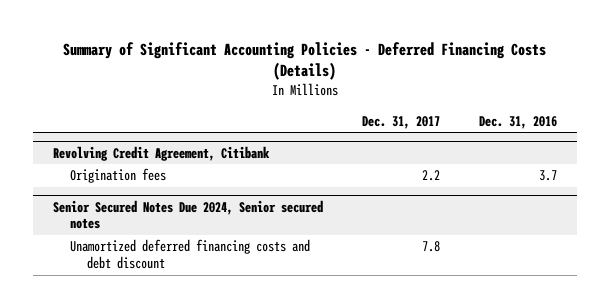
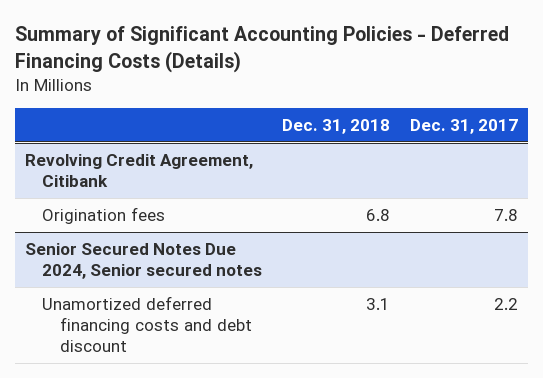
[479,115,558,129] Dec. 31, 2016 -> none
none -> [282,118,391,134] Dec. 31, 2018
[421,170,440,182] 2.2 -> [494,208,519,221] 7.8
[421,241,440,253] 7.8 -> [494,297,519,310] 2.2

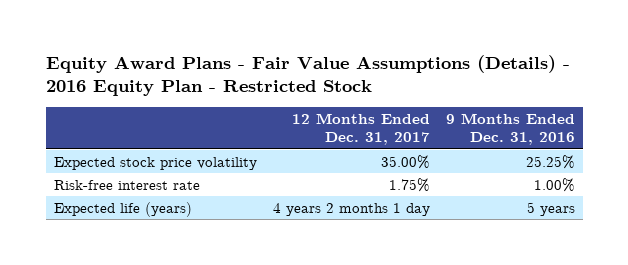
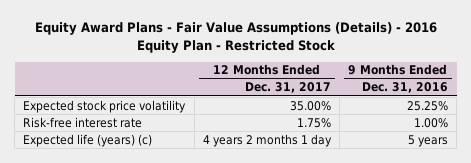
[53,201,192,217] Expected life (years) -> [23,133,153,147] Expected life (years) (c)

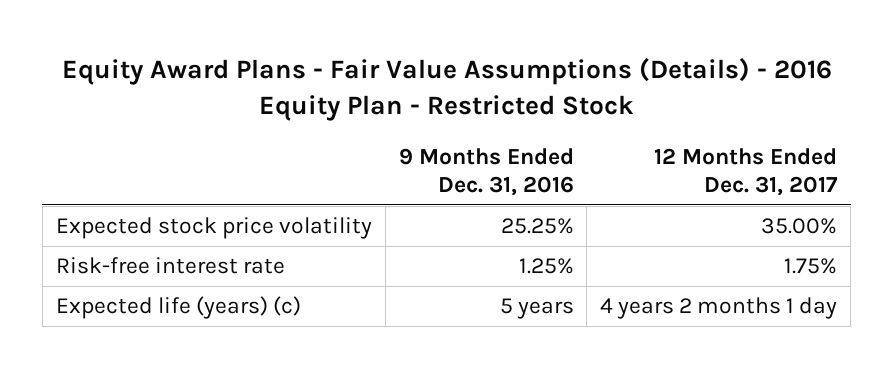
[413,117,448,128] 1.00% -> [518,258,574,275] 1.25%

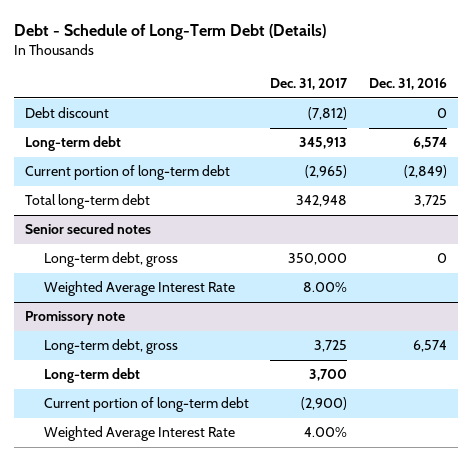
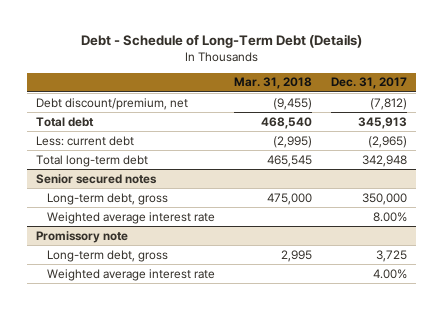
[368,78,447,91] Dec. 31, 2016 -> none
none -> [233,77,312,90] Mar. 31, 2018
[25,107,110,119] Debt discount -> [36,97,189,110] Debt discount/premium, net
[25,136,122,152] Long-term debt -> [36,116,95,127] Total debt
[25,165,231,181] Current portion of long-term debt -> [36,135,135,146] Less: current debt
[43,281,235,297] Weighted Average Interest Rate -> [46,211,215,224] Weighted average interest rate
[43,368,140,384] Long-term debt -> none
[43,397,249,413] Current portion of long-term debt -> none
[43,426,235,442] Weighted Average Interest Rate -> [46,268,215,281] Weighted average interest rate

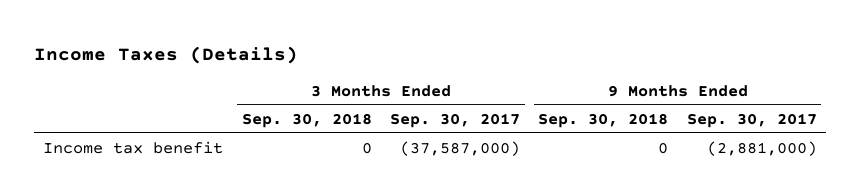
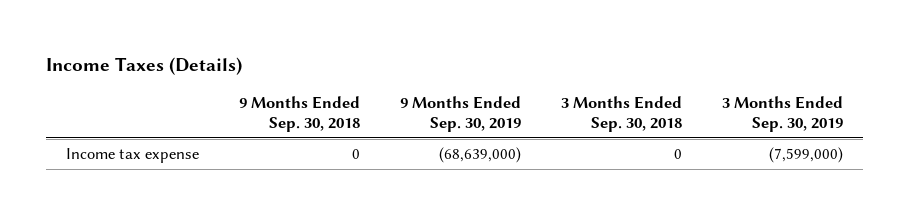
[389,112,520,128] Sep. 30, 2017 -> none
[686,112,817,128] Sep. 30, 2017 -> none
none -> [399,96,521,133] 9 Months Ended Sep. 30, 2019
none -> [721,96,843,133] 3 Months Ended Sep. 30, 2019
[43,140,224,154] Income tax benefit -> [65,148,199,164] Income tax expense

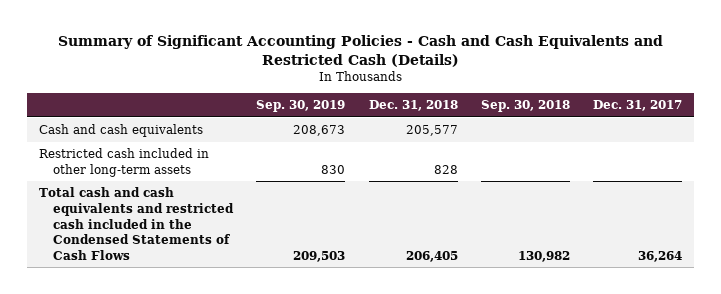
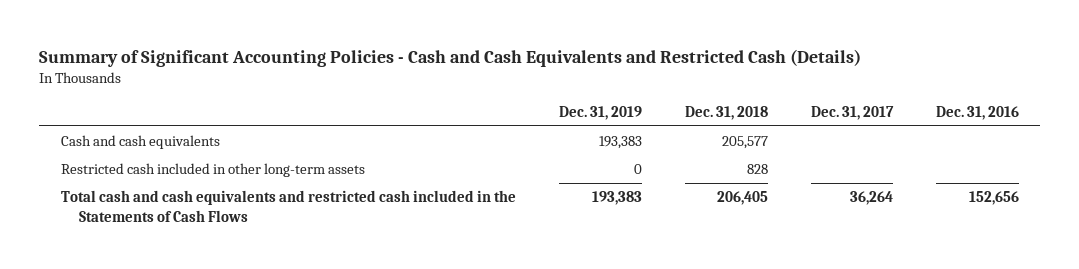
[256,100,346,113] Sep. 30, 2019 -> none
[480,100,570,113] Sep. 30, 2018 -> none
none -> [558,106,642,121] Dec. 31, 2019
none -> [935,106,1019,121] Dec. 31, 2016
[39,187,235,260] Total cash and cash equivalents and restricted cash included in the Condensed Statements of Cash Flows -> [60,190,516,222] Total cash and cash equivalents and restricted cash included in the Statements of Cash Flows

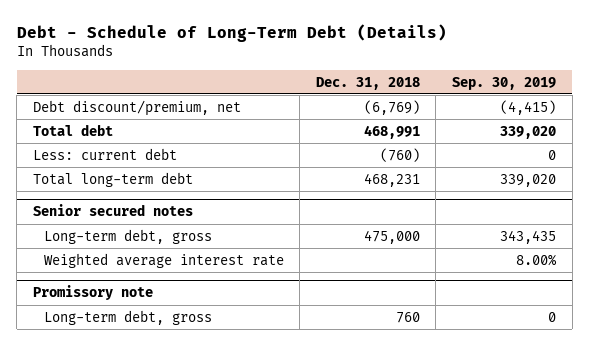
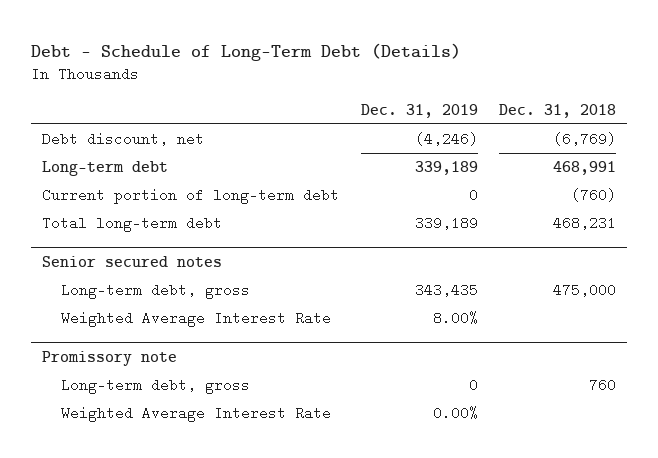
[452,76,557,90] Sep. 30, 2019 -> none
none -> [360,104,478,119] Dec. 31, 2019
[32,99,241,116] Debt discount/premium, net -> [42,132,205,147] Debt discount, net
[32,123,113,136] Total debt -> [42,161,169,177] Long-term debt
[32,147,177,160] Less: current debt -> [42,188,340,205] Current portion of long-term debt
[43,252,284,268] Weighted average interest rate -> [61,311,332,328] Weighted Average Interest Rate
none -> [61,406,332,423] Weighted Average Interest Rate

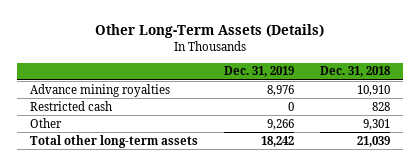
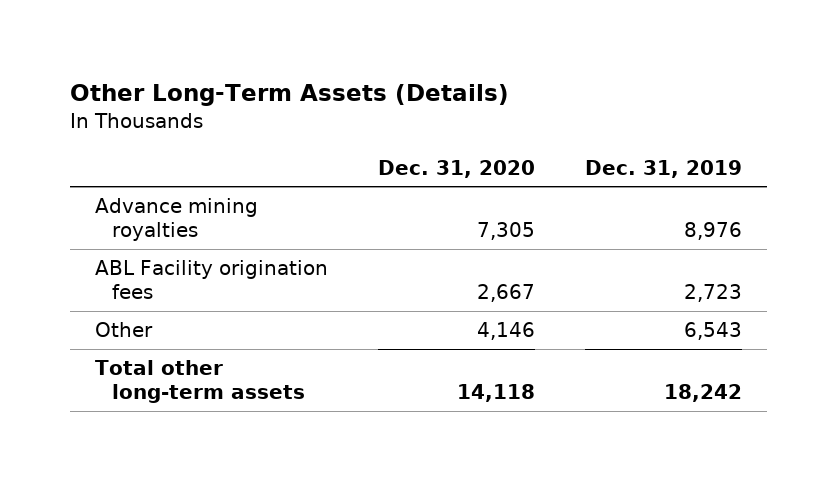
[320,66,392,78] Dec. 31, 2018 -> none
none -> [378,159,536,178] Dec. 31, 2020
[30,100,113,111] Restricted cash -> none
none -> [94,260,328,300] ABL Facility origination fees
[267,118,295,130] 9,266 -> [684,322,743,341] 6,543

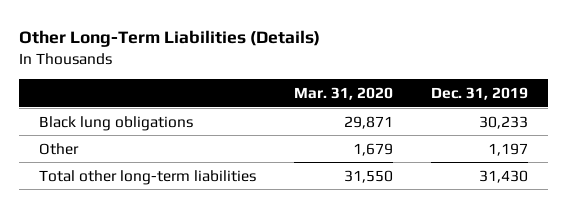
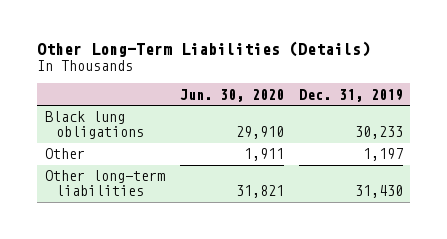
[293,86,393,100] Mar. 31, 2020 -> none
none -> [179,88,284,102] Jun. 30, 2020
[38,169,256,185] Total other long-term liabilities -> [44,170,165,197] Other long-term liabilities

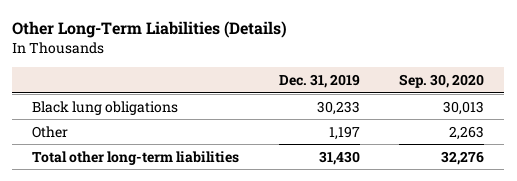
[179,88,284,102] Jun. 30, 2020 -> none
none -> [399,74,485,89] Sep. 30, 2020
[44,170,165,197] Other long-term liabilities -> [32,150,240,165] Total other long-term liabilities

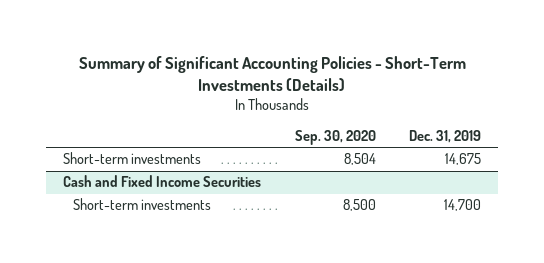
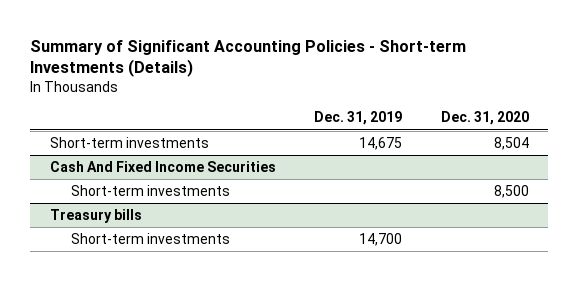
[79,55,467,91] Summary of Significant Accounting Policies - Short-Term Investments (Details) -> [30,39,467,78] Summary of Significant Accounting Policies - Short-term Investments (Details)
[294,130,376,146] Sep. 30, 2020 -> none
none -> [440,111,529,126] Dec. 31, 2020
[63,175,262,188] Cash and Fixed Income Securities -> [49,160,276,172] Cash And Fixed Income Securities
none -> [70,184,230,196] Short-term investments
none -> [49,208,142,223] Treasury bills

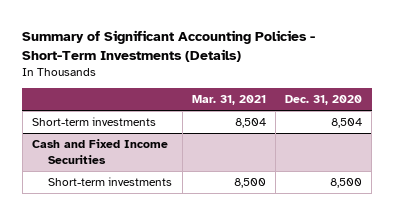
[30,39,467,78] Summary of Significant Accounting Policies - Short-term Investments (Details) -> [22,29,316,62] Summary of Significant Accounting Policies - Short-Term Investments (Details)
[314,111,403,126] Dec. 31, 2019 -> none
none -> [191,95,266,106] Mar. 31, 2021
[49,160,276,172] Cash And Fixed Income Securities -> [31,139,168,164] Cash and Fixed Income Securities
[49,208,142,223] Treasury bills -> none
[70,232,230,244] Short-term investments -> none

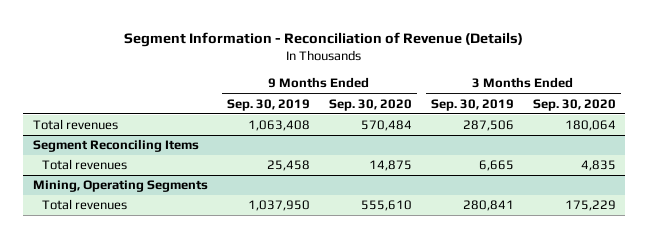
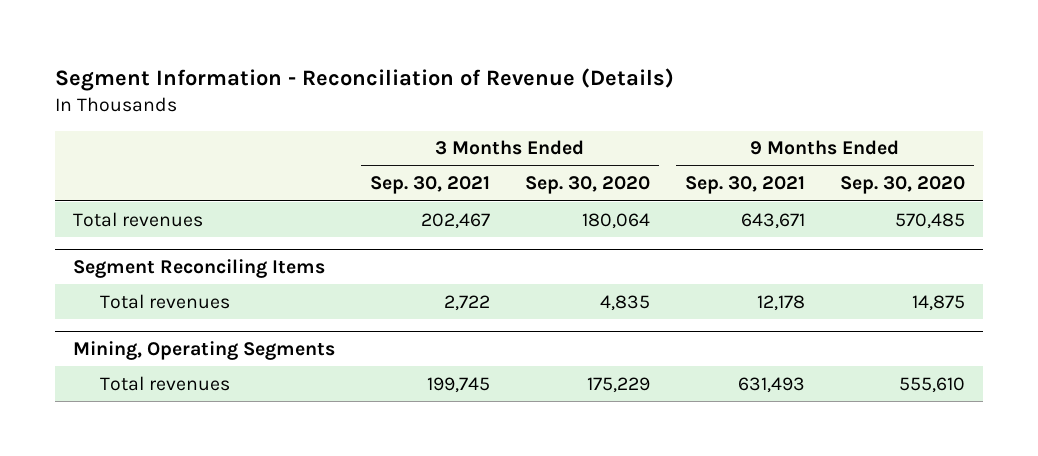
[226,98,310,111] Sep. 30, 2019 -> none
[430,98,514,111] Sep. 30, 2019 -> none
none -> [369,176,490,195] Sep. 30, 2021
none -> [685,176,806,195] Sep. 30, 2021
[360,120,412,132] 570,484 -> [895,212,966,229] 570,485

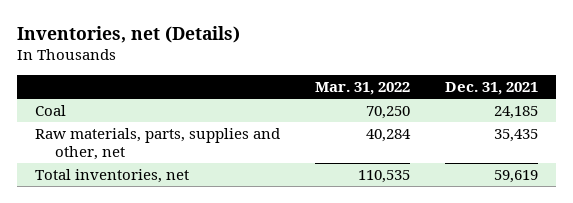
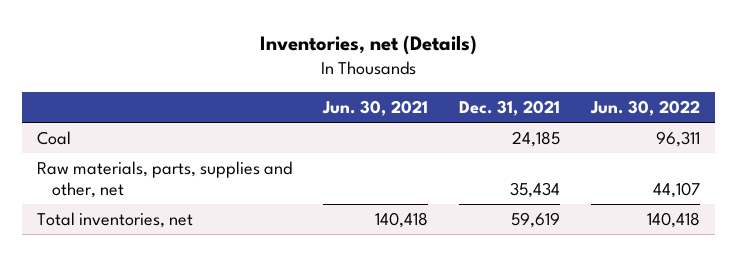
[315,82,411,96] Mar. 31, 2022 -> none
none -> [322,100,429,117] Jun. 30, 2021
none -> [589,100,700,117] Jun. 30, 2022
[494,128,539,142] 35,435 -> [510,182,561,199] 35,434

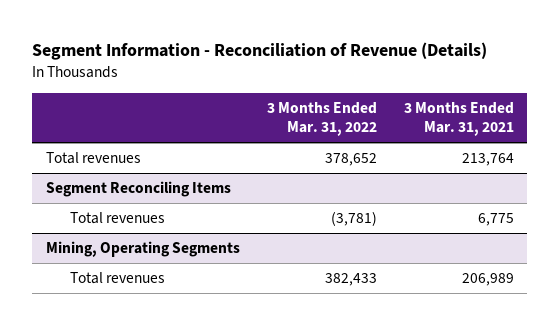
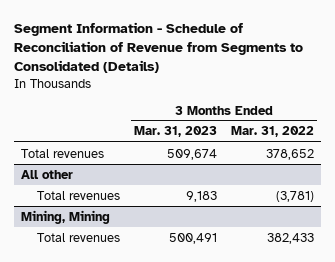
[32,42,488,61] Segment Information - Reconciliation of Revenue (Details) -> [13,21,303,74] Segment Information - Schedule of Reconciliation of Revenue from Segments to Consolidated (Details)
[403,101,514,137] 3 Months Ended Mar. 31, 2021 -> none
none -> [134,126,218,138] Mar. 31, 2023
[45,181,231,198] Segment Reconciling Items -> [20,169,73,179] All other
[45,241,240,258] Mining, Operating Segments -> none
none -> [20,209,110,224] Mining, Mining

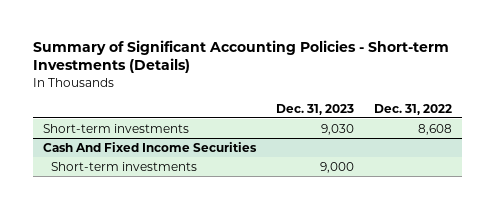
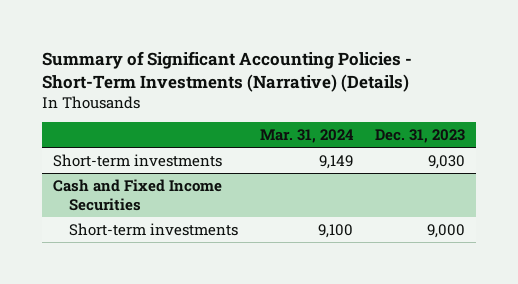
[32,39,449,74] Summary of Significant Accounting Policies - Short-term Investments (Details) -> [41,50,412,92] Summary of Significant Accounting Policies - Short-Term Investments (Narrative) (Details)
[374,103,453,115] Dec. 31, 2022 -> none
none -> [259,129,354,144] Mar. 31, 2024
[42,141,257,152] Cash And Fixed Income Securities -> [52,178,222,211] Cash and Fixed Income Securities

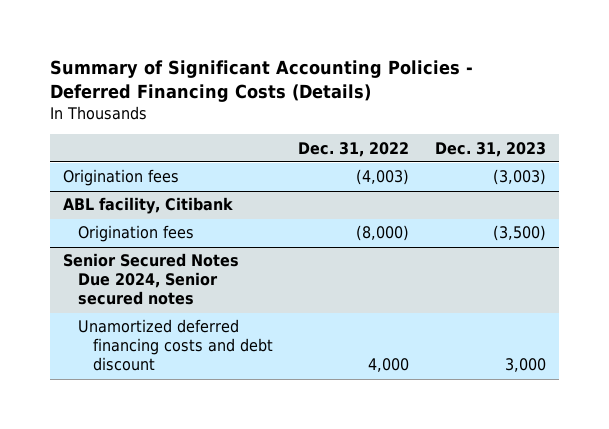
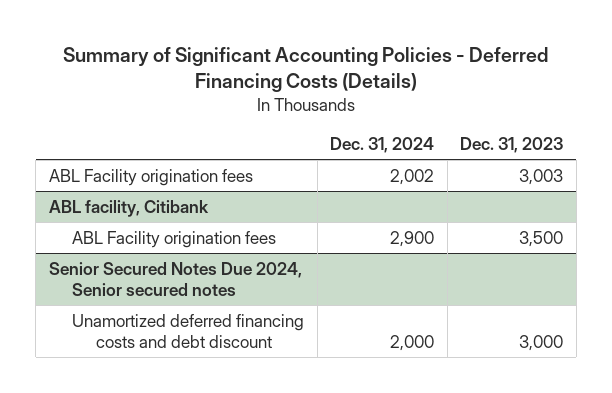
[298,141,410,157] Dec. 31, 2022 -> none
none -> [330,136,435,153] Dec. 31, 2024
[63,169,180,187] Origination fees -> [48,168,253,186] ABL Facility origination fees
[493,169,547,186] (3,003) -> [519,168,564,185] 3,003
[77,225,194,243] Origination fees -> [72,230,277,248] ABL Facility origination fees
[493,225,547,242] (3,500) -> [519,230,564,247] 3,500

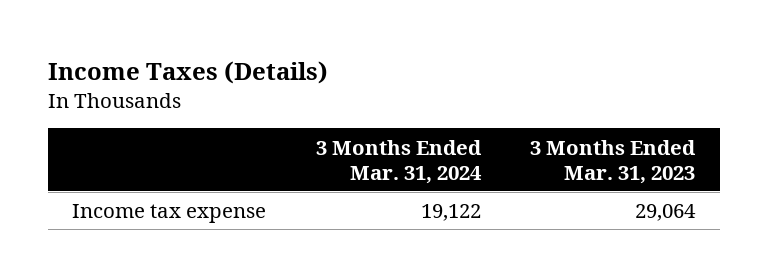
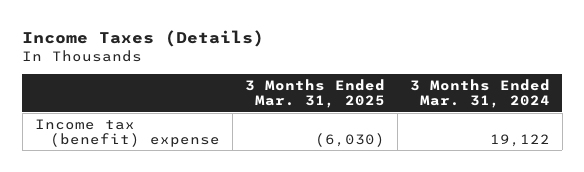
[530,139,697,184] 3 Months Ended Mar. 31, 2023 -> none
none -> [244,78,385,109] 3 Months Ended Mar. 31, 2025
[72,204,267,224] Income tax expense -> [34,118,220,148] Income tax (benefit) expense

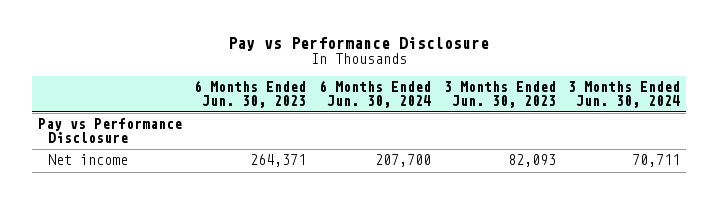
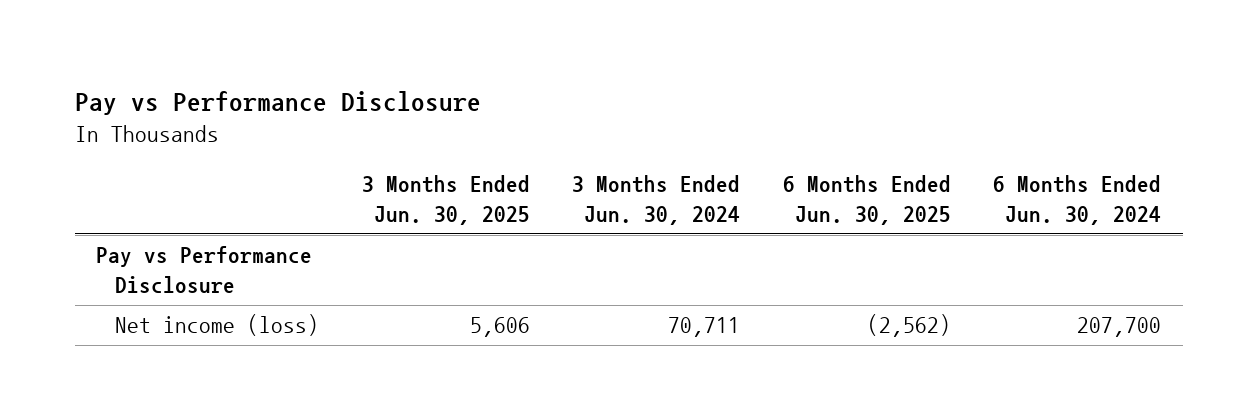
[194,80,307,108] 6 Months Ended Jun. 30, 2023 -> none
[443,81,556,108] 3 Months Ended Jun. 30, 2023 -> none
none -> [361,175,530,226] 3 Months Ended Jun. 30, 2025
none -> [782,175,951,226] 6 Months Ended Jun. 30, 2025
[47,154,128,166] Net income -> [114,314,319,337] Net income (loss)

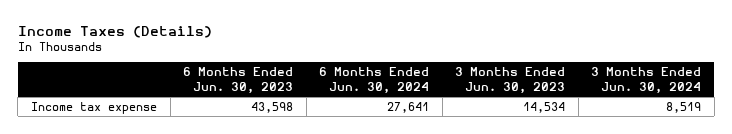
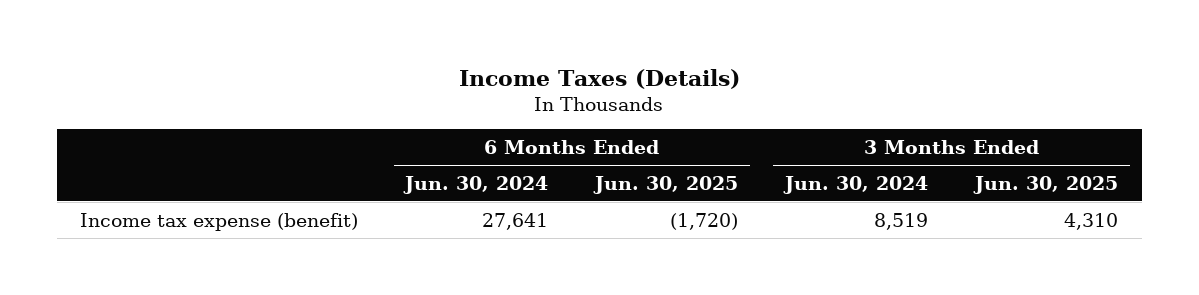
[183,67,294,94] 6 Months Ended Jun. 30, 2023 -> none
[455,67,566,94] 3 Months Ended Jun. 30, 2023 -> none
none -> [593,175,739,194] Jun. 30, 2025
none -> [973,175,1119,194] Jun. 30, 2025
[31,101,158,114] Income tax expense -> [80,212,359,231] Income tax expense (benefit)

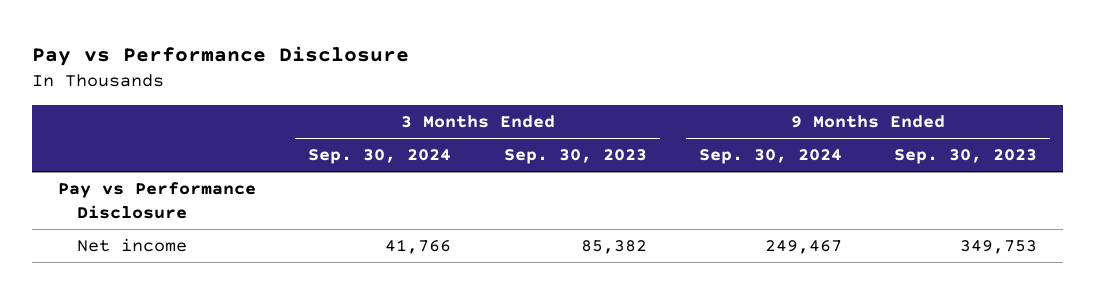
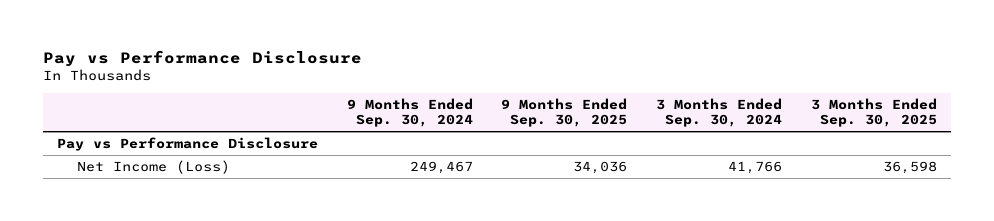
[503,149,647,165] Sep. 30, 2023 -> none
[893,149,1037,165] Sep. 30, 2023 -> none
none -> [501,98,628,128] 9 Months Ended Sep. 30, 2025
none -> [810,98,937,128] 3 Months Ended Sep. 30, 2025
[77,238,188,253] Net income -> [77,160,231,175] Net Income (Loss)

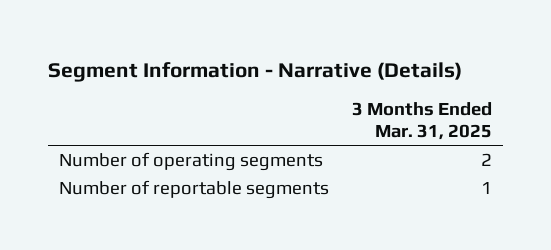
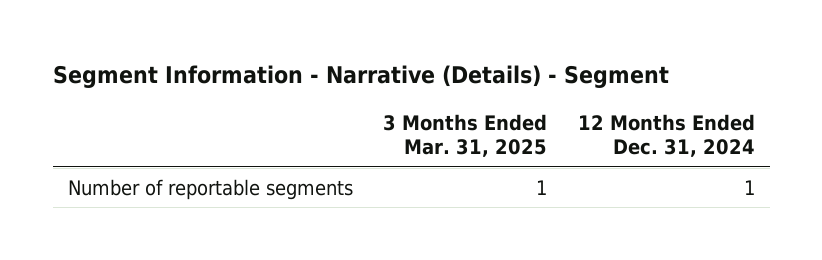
[48,61,463,82] Segment Information - Narrative (Details) -> [52,65,669,89] Segment Information - Narrative (Details) - Segment
none -> [577,114,755,158] 12 Months Ended Dec. 31, 2024
[59,152,324,172] Number of operating segments -> none

